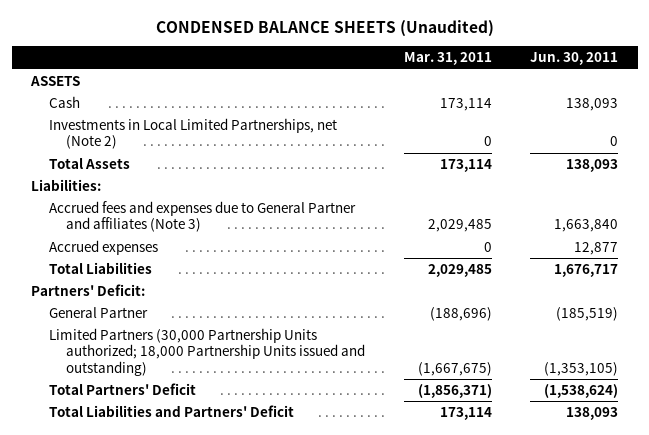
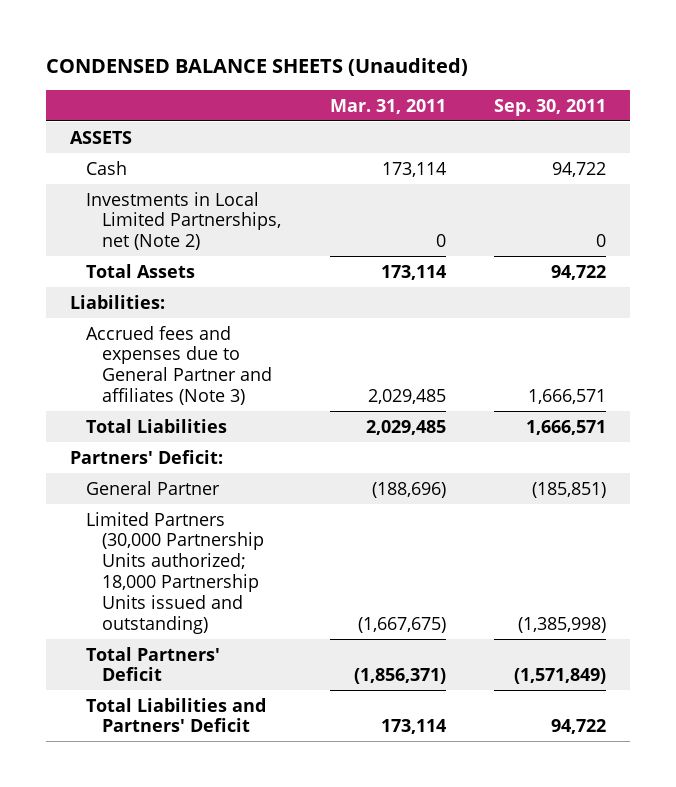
[530,52,619,66] Jun. 30, 2011 -> none
none -> [494,98,607,116] Sep. 30, 2011
[48,240,158,256] Accrued expenses -> none

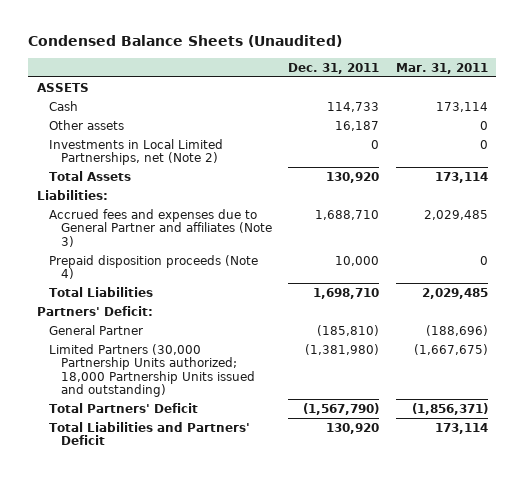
[45,57,468,76] CONDENSED BALANCE SHEETS (Unaudited) -> [28,35,343,48] Condensed Balance Sheets (Unaudited)
[494,98,607,116] Sep. 30, 2011 -> none
none -> [288,62,380,74] Dec. 31, 2011
none -> [48,119,124,130] Other assets
none -> [48,254,258,280] Prepaid disposition proceeds (Note 4)

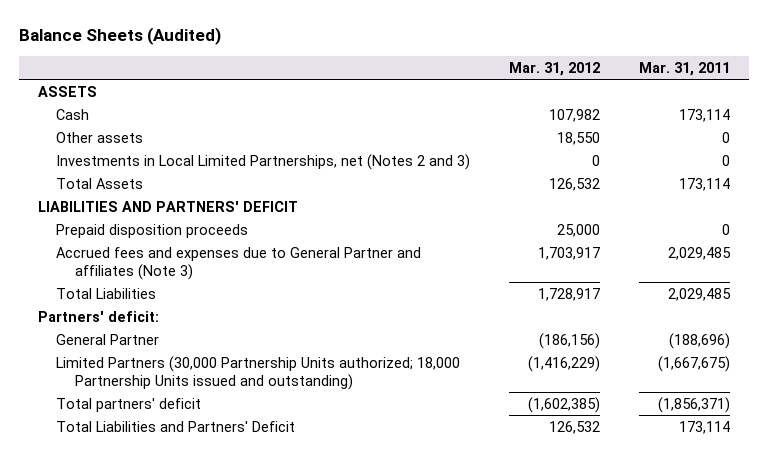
[28,35,343,48] Condensed Balance Sheets (Unaudited) -> [18,27,221,46] Balance Sheets (Audited)
[288,62,380,74] Dec. 31, 2011 -> none
none -> [509,61,601,76] Mar. 31, 2012
[48,138,223,166] Investments in Local Limited Partnerships, net (Note 2) -> [56,153,471,170] Investments in Local Limited Partnerships, net (Notes 2 and 3)
[36,189,108,200] Liabilities: -> none
none -> [37,200,298,212] LIABILITIES AND PARTNERS' DEFICIT
none -> [56,223,249,238] Prepaid disposition proceeds
[48,254,258,280] Prepaid disposition proceeds (Note 4) -> none
[36,305,153,316] Partners' Deficit: -> [37,310,159,322] Partners' deficit:
[48,402,198,413] Total Partners' Deficit -> [56,397,202,412] Total partners' deficit

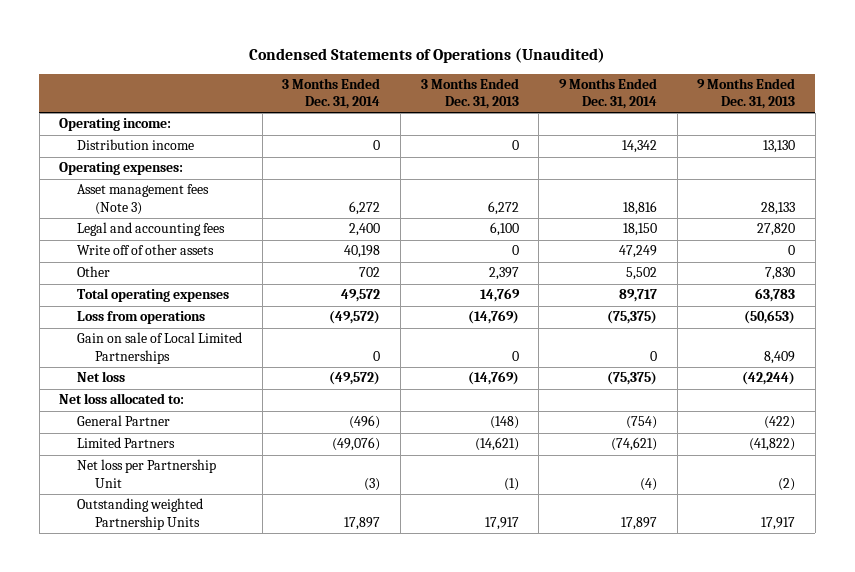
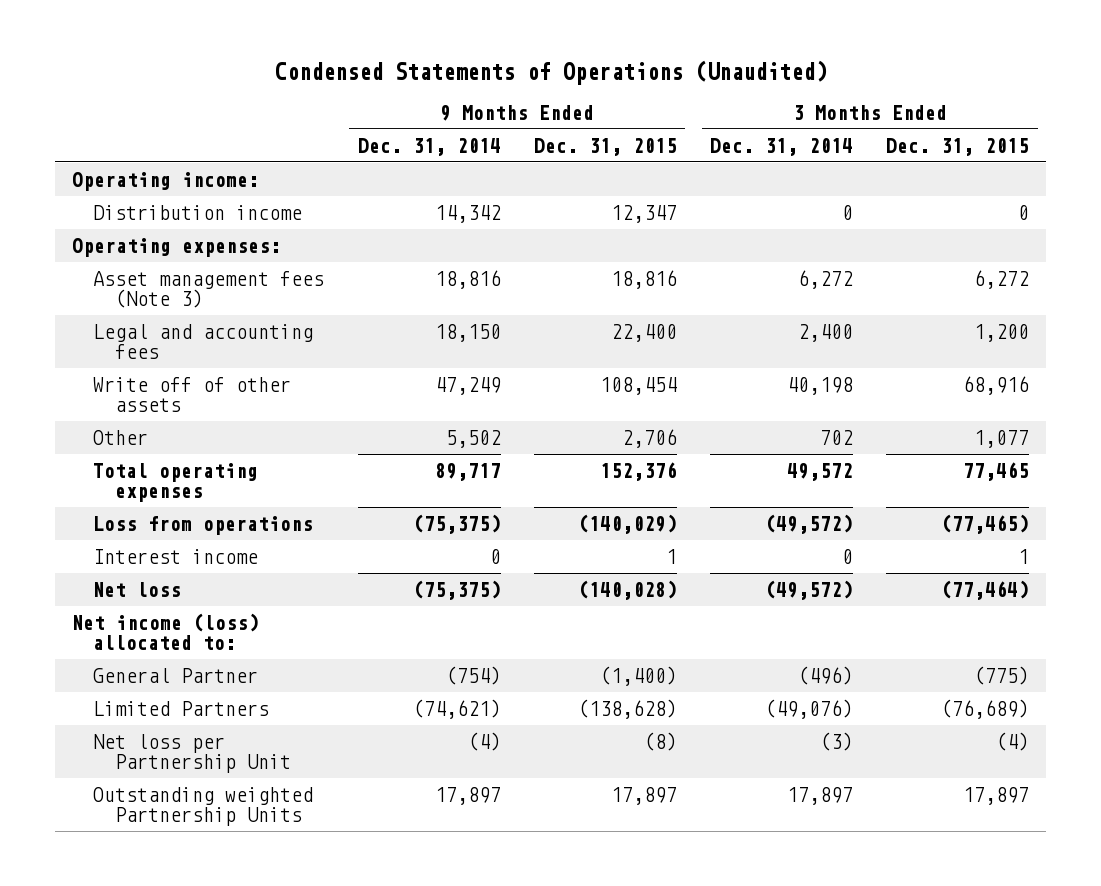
[420,78,519,110] 3 Months Ended Dec. 31, 2013 -> none
[697,78,796,110] 9 Months Ended Dec. 31, 2013 -> none
none -> [533,137,677,156] Dec. 31, 2015
none -> [886,137,1030,156] Dec. 31, 2015
[77,332,243,364] Gain on sale of Local Limited Partnerships -> none
none -> [93,548,259,564] Interest income
[59,393,185,405] Net loss allocated to: -> [71,612,259,651] Net income (loss) allocated to:

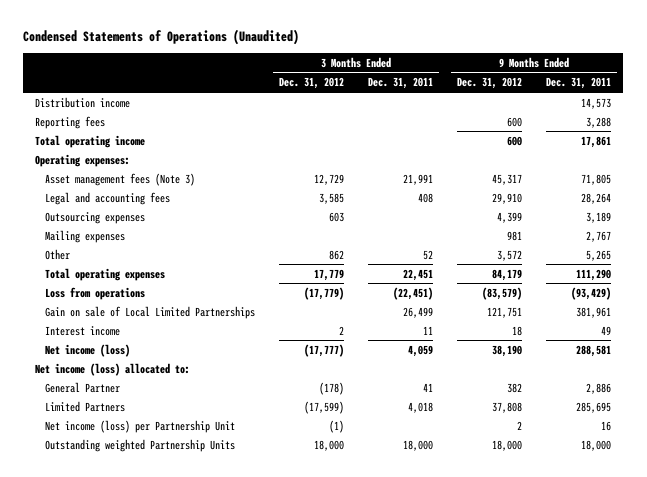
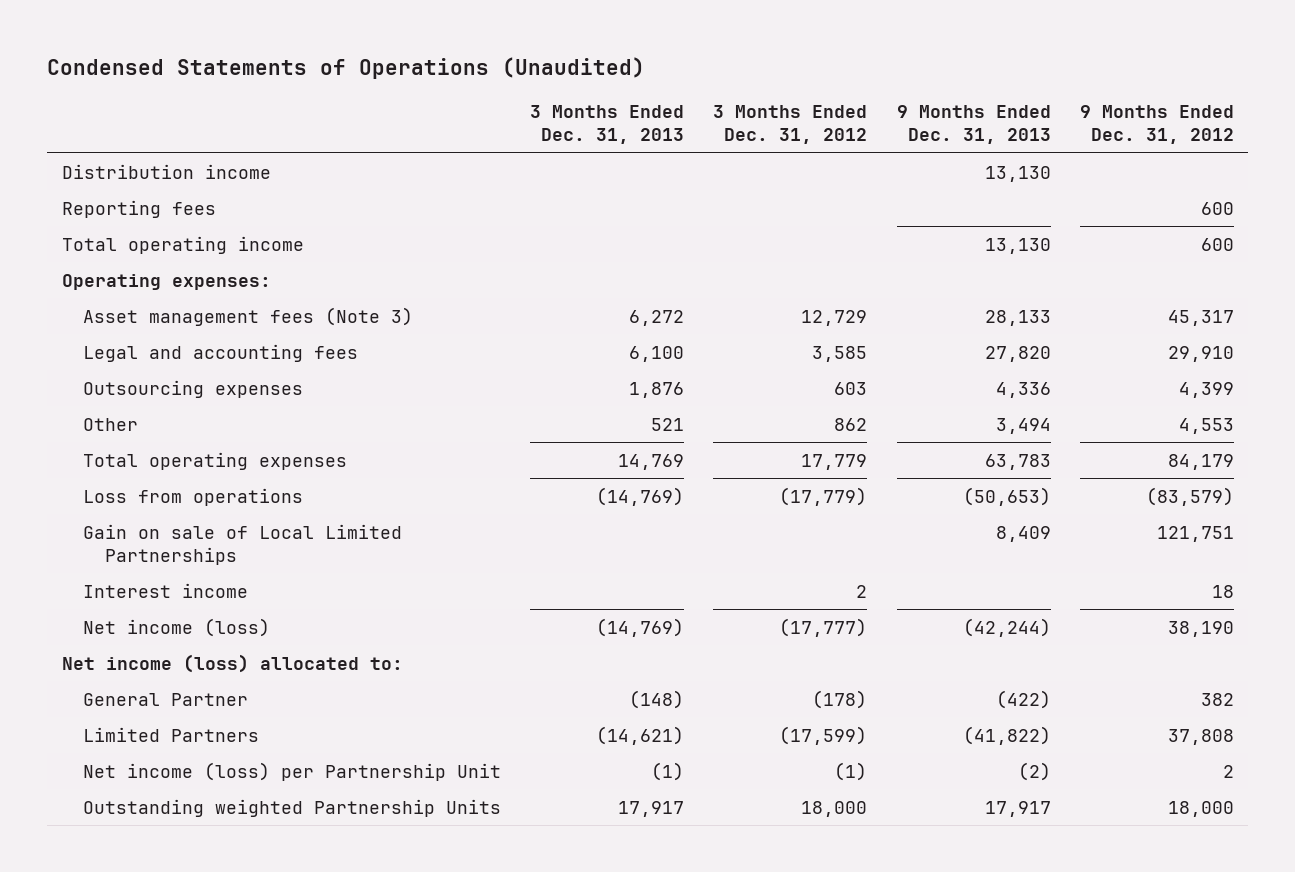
[367,77,433,90] Dec. 31, 2011 -> none
[546,77,612,90] Dec. 31, 2011 -> none
none -> [530,105,685,145] 3 Months Ended Dec. 31, 2013
none -> [896,105,1051,145] 9 Months Ended Dec. 31, 2013
[44,229,125,243] Mailing expenses -> none
[497,249,523,261] 3,572 -> [1178,417,1234,434] 4,553

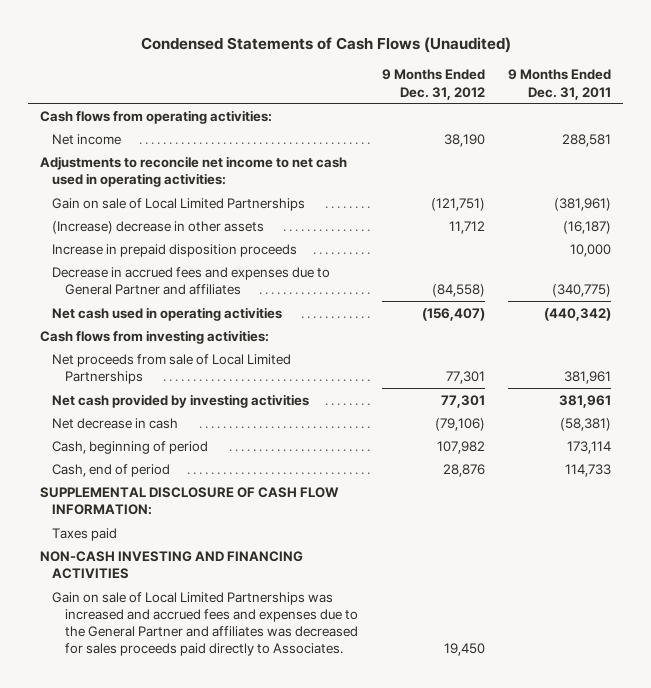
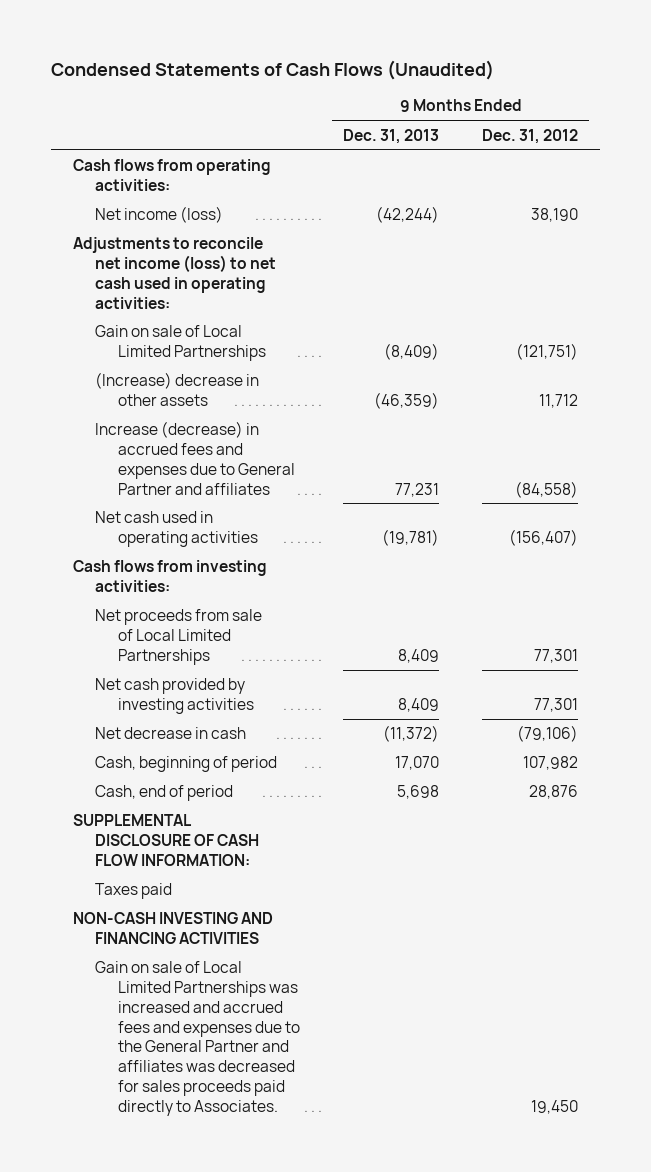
[508,69,612,100] 9 Months Ended Dec. 31, 2011 -> none
none -> [343,128,440,144] Dec. 31, 2013
[52,133,122,145] Net income -> [95,206,224,224] Net income (loss)
[39,155,347,187] Adjustments to reconcile net income to net cash used in operating activities: -> [72,237,277,309] Adjustments to reconcile net income (loss) to net cash used in operating activities:
[52,243,298,257] Increase in prepaid disposition proceeds -> none
[52,266,331,295] Decrease in accrued fees and expenses due to General Partner and affiliates -> [95,421,296,495] Increase (decrease) in accrued fees and expenses due to General Partner and affiliates

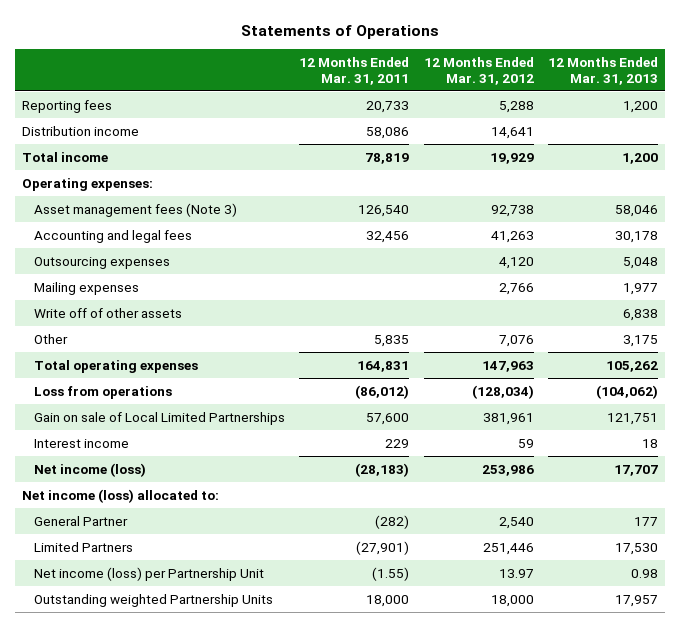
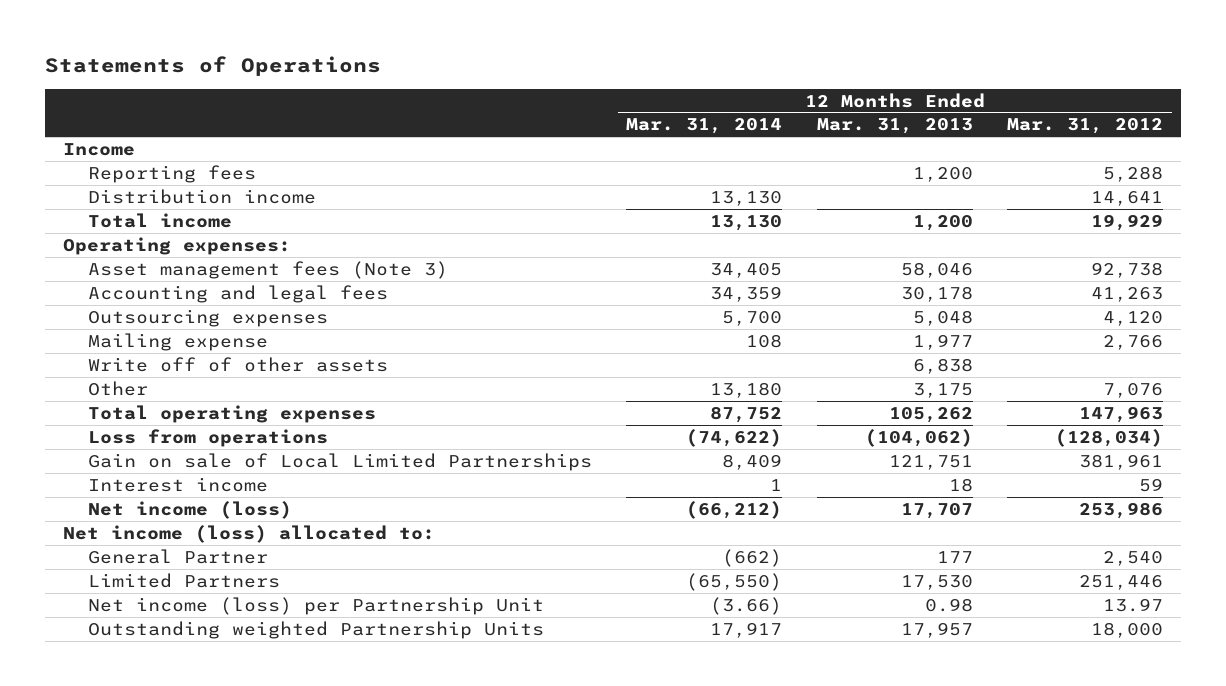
[299,56,410,85] 12 Months Ended Mar. 31, 2011 -> none
none -> [626,118,783,135] Mar. 31, 2014
none -> [62,142,135,156] Income
[33,281,139,295] Mailing expenses -> [87,332,268,351] Mailing expense

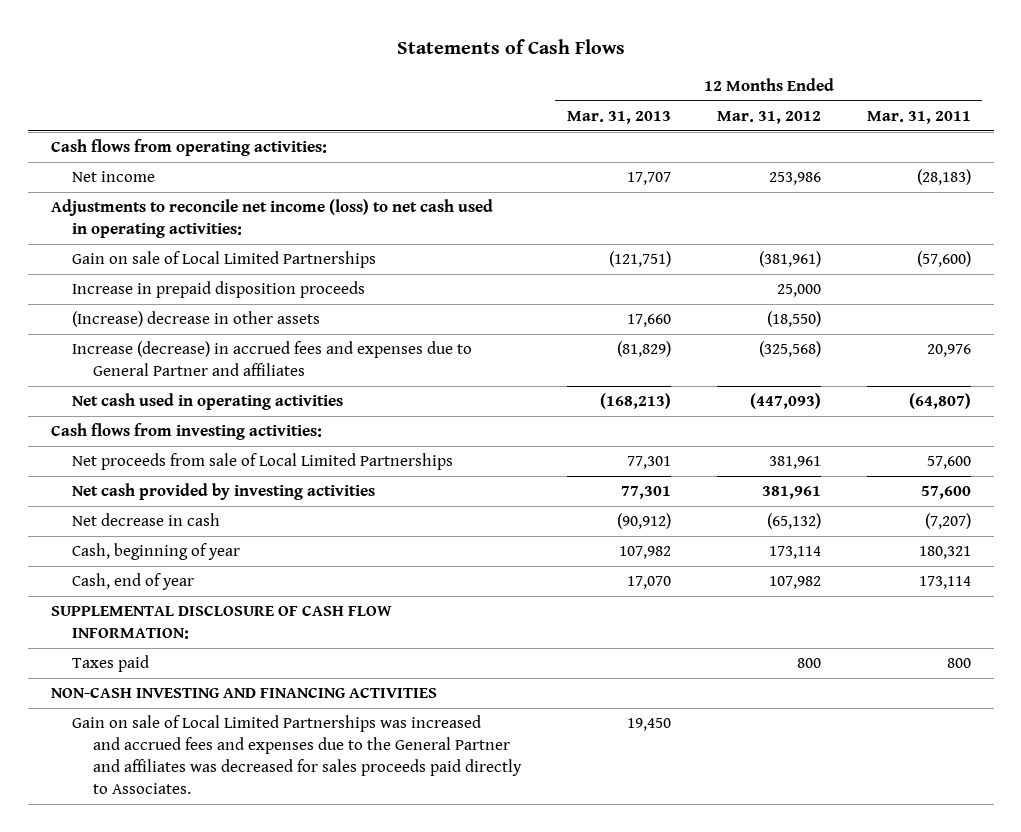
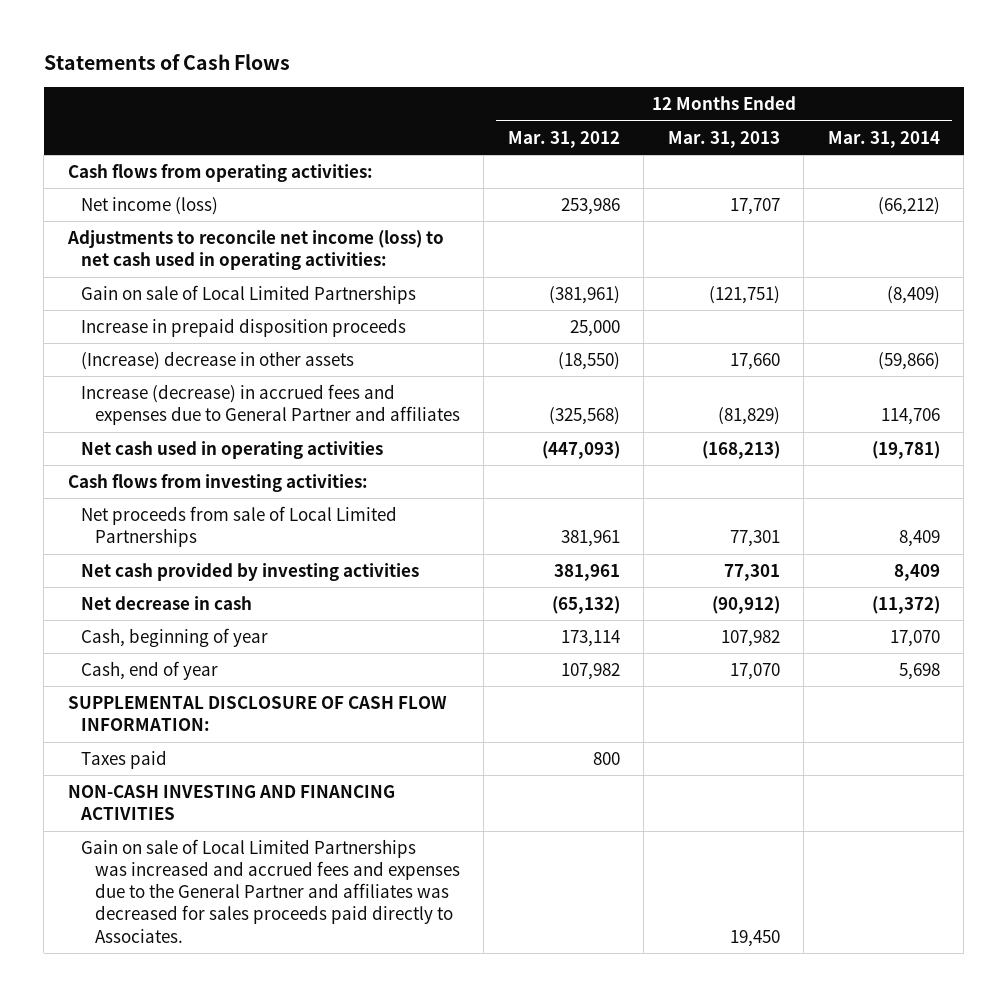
[866,111,971,125] Mar. 31, 2011 -> none
none -> [827,130,940,148] Mar. 31, 2014
[71,171,155,183] Net income -> [81,196,219,215] Net income (loss)

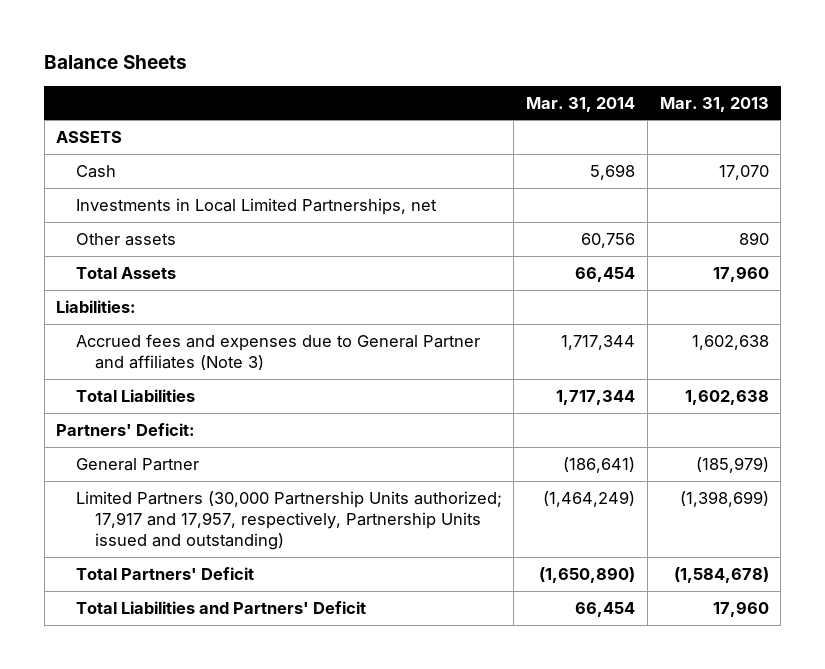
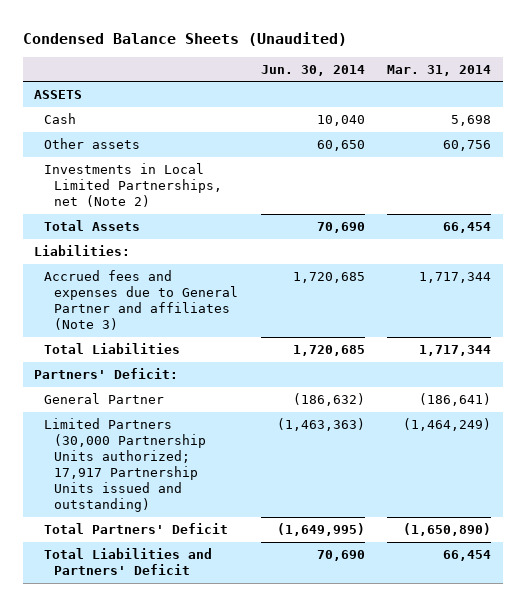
[44,55,188,70] Balance Sheets -> [23,31,348,46] Condensed Balance Sheets (Unaudited)
[659,96,769,112] Mar. 31, 2013 -> none
none -> [260,64,365,76] Jun. 30, 2014
[75,197,437,215] Investments in Local Limited Partnerships, net -> none
none -> [44,163,222,208] Investments in Local Limited Partnerships, net (Note 2)
[75,490,502,550] Limited Partners (30,000 Partnership Units authorized; 17,917 and 17,957, respectively, Partnership Units issued and outstanding) -> [44,418,206,513] Limited Partners (30,000 Partnership Units authorized; 17,917 Partnership Units issued and outstanding)

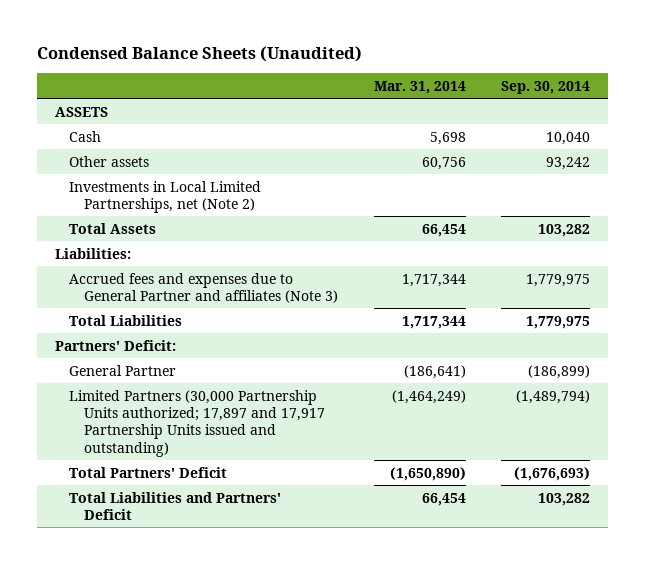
[260,64,365,76] Jun. 30, 2014 -> none
none -> [501,80,591,94] Sep. 30, 2014
[44,418,206,513] Limited Partners (30,000 Partnership Units authorized; 17,917 Partnership Units issued and outstanding) -> [69,389,325,457] Limited Partners (30,000 Partnership Units authorized; 17,897 and 17,917 Partnership Units issued and outstanding)

